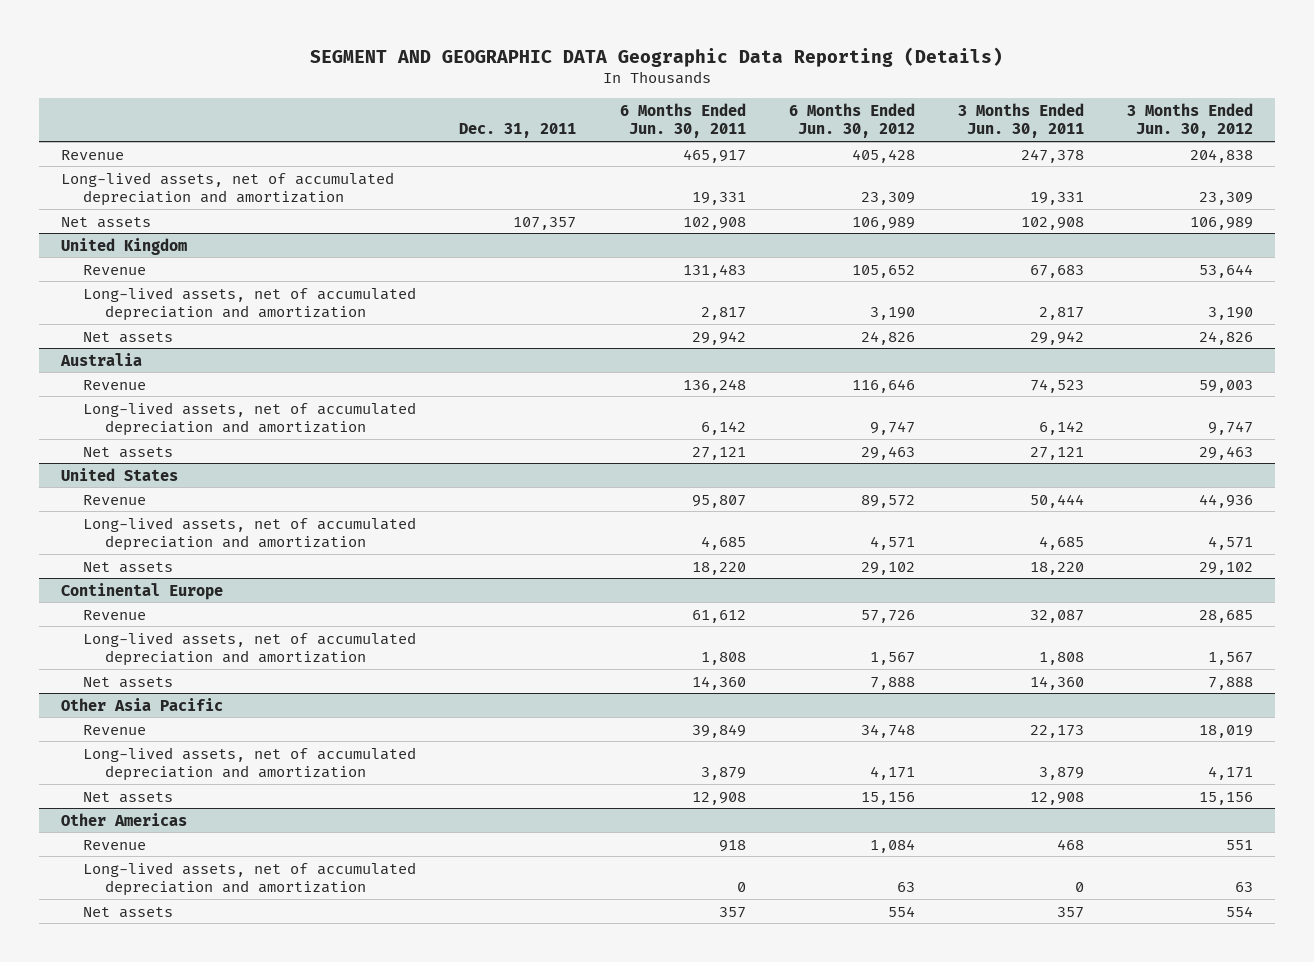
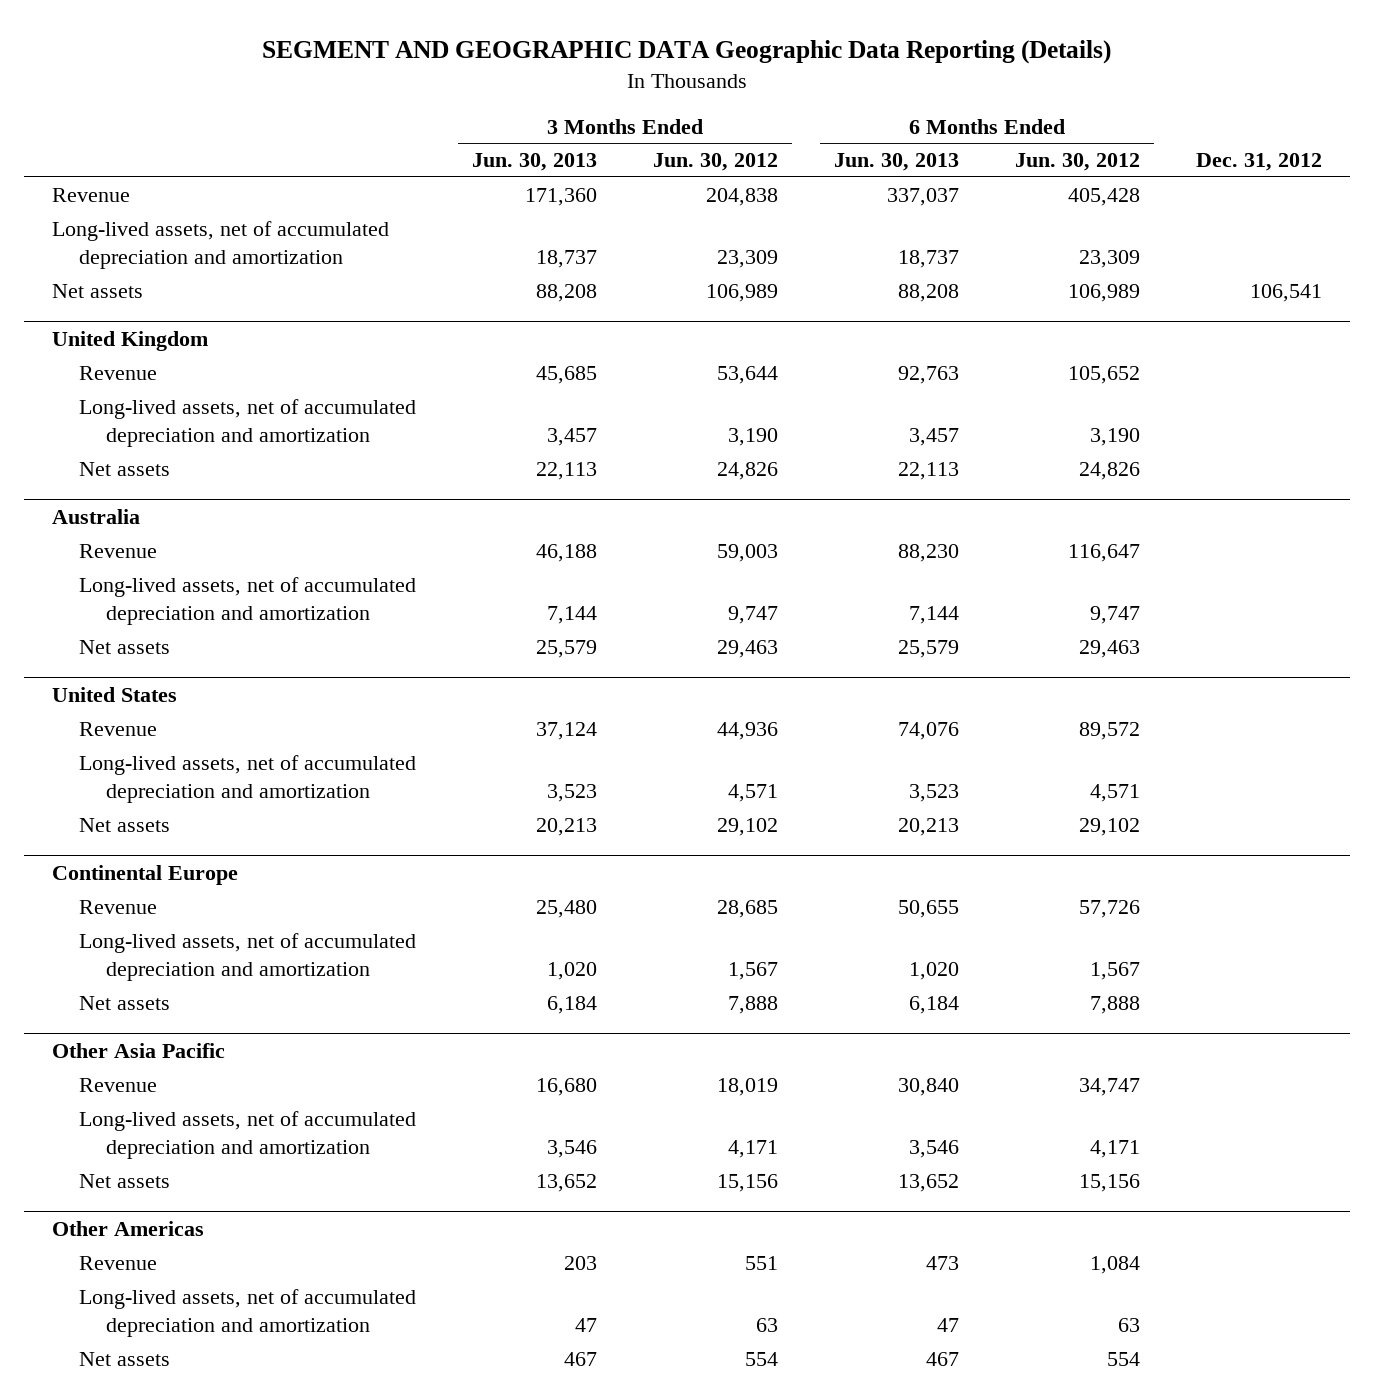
[459,123,577,139] Dec. 31, 2011 -> none
[619,102,746,139] 6 Months Ended Jun. 30, 2011 -> none
[958,102,1085,139] 3 Months Ended Jun. 30, 2011 -> none
none -> [471,153,597,172] Jun. 30, 2013
none -> [833,153,959,172] Jun. 30, 2013
none -> [1195,153,1322,172] Dec. 31, 2012
[851,378,915,393] 116,646 -> [1067,543,1140,562] 116,647
[860,723,915,738] 34,748 -> [1078,1077,1140,1096] 34,747

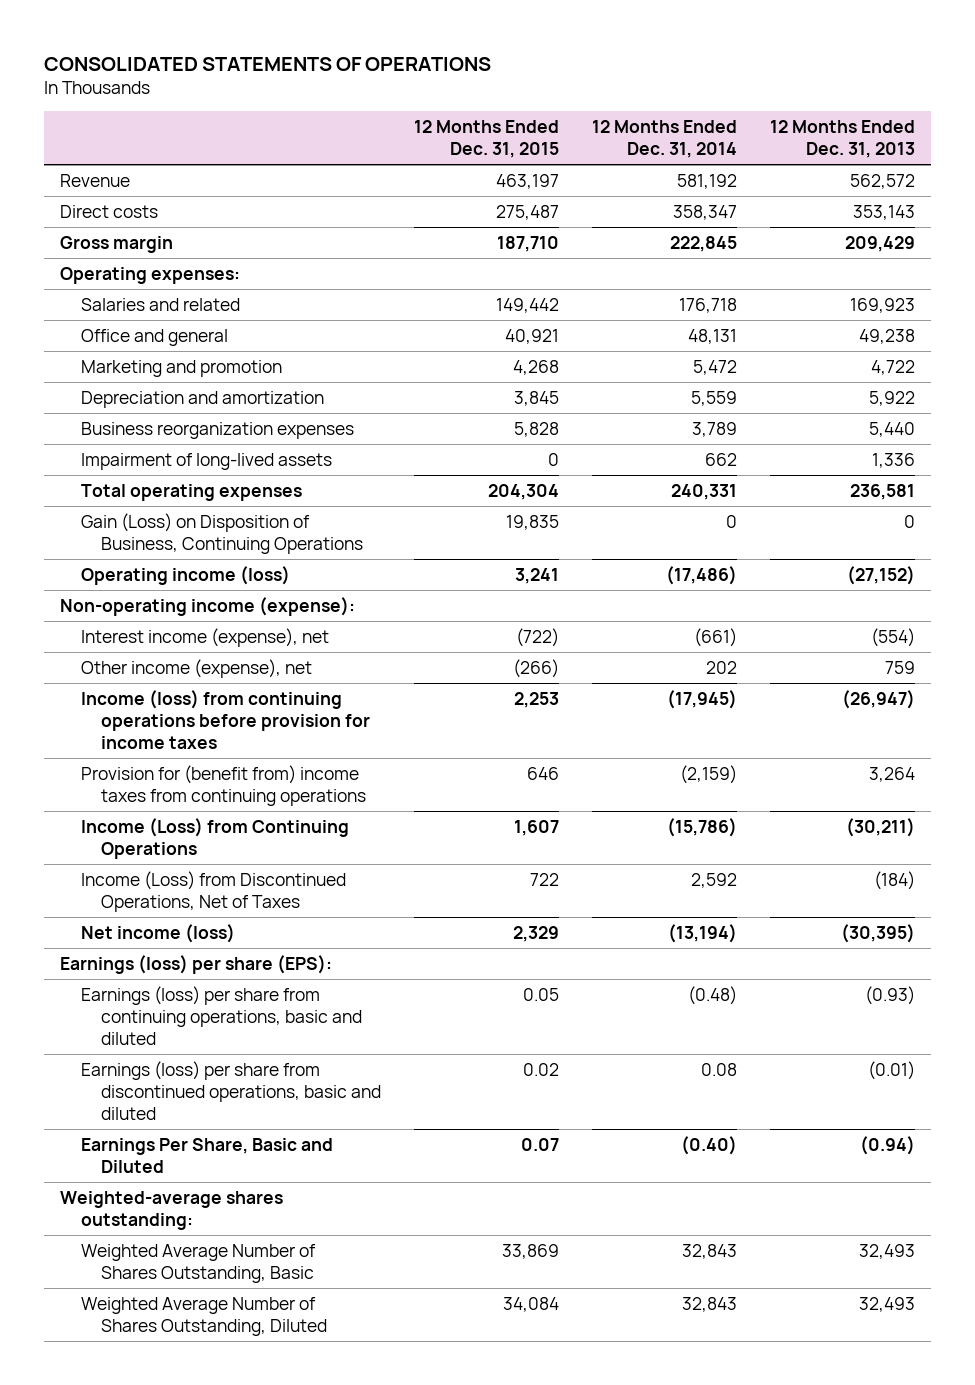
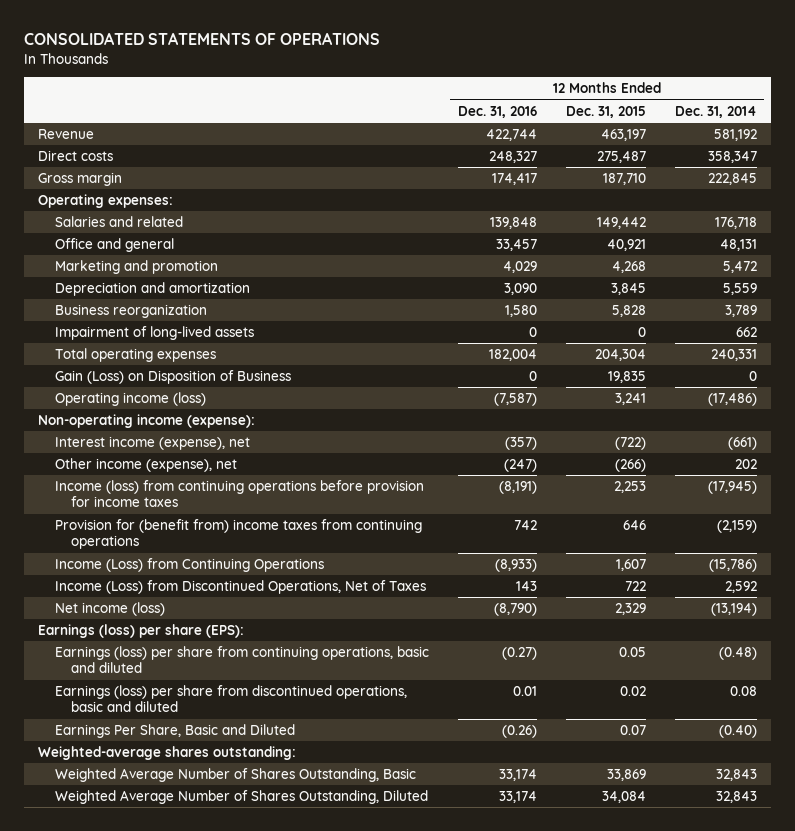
[769,120,915,158] 12 Months Ended Dec. 31, 2013 -> none
none -> [457,105,537,118] Dec. 31, 2016
[80,421,354,439] Business reorganization expenses -> [54,304,207,319] Business reorganization
[80,512,363,554] Gain (Loss) on Disposition of Business, Continuing Operations -> [54,370,291,385] Gain (Loss) on Disposition of Business

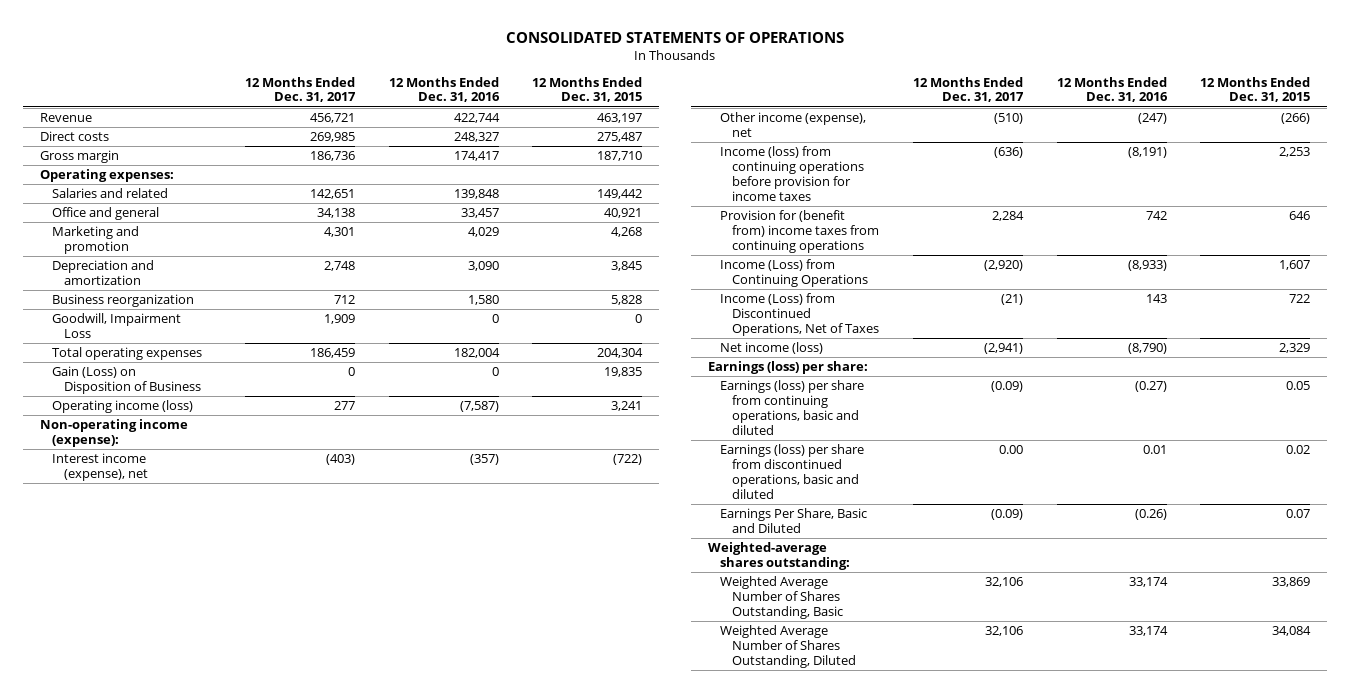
[674,105,757,118] Dec. 31, 2014 -> none
none -> [244,76,356,103] 12 Months Ended Dec. 31, 2017
[54,326,254,341] Impairment of long-lived assets -> none
none -> [51,313,181,338] Goodwill, Impairment Loss
[38,624,245,639] Earnings (loss) per share (EPS): -> [707,361,868,375] Earnings (loss) per share:

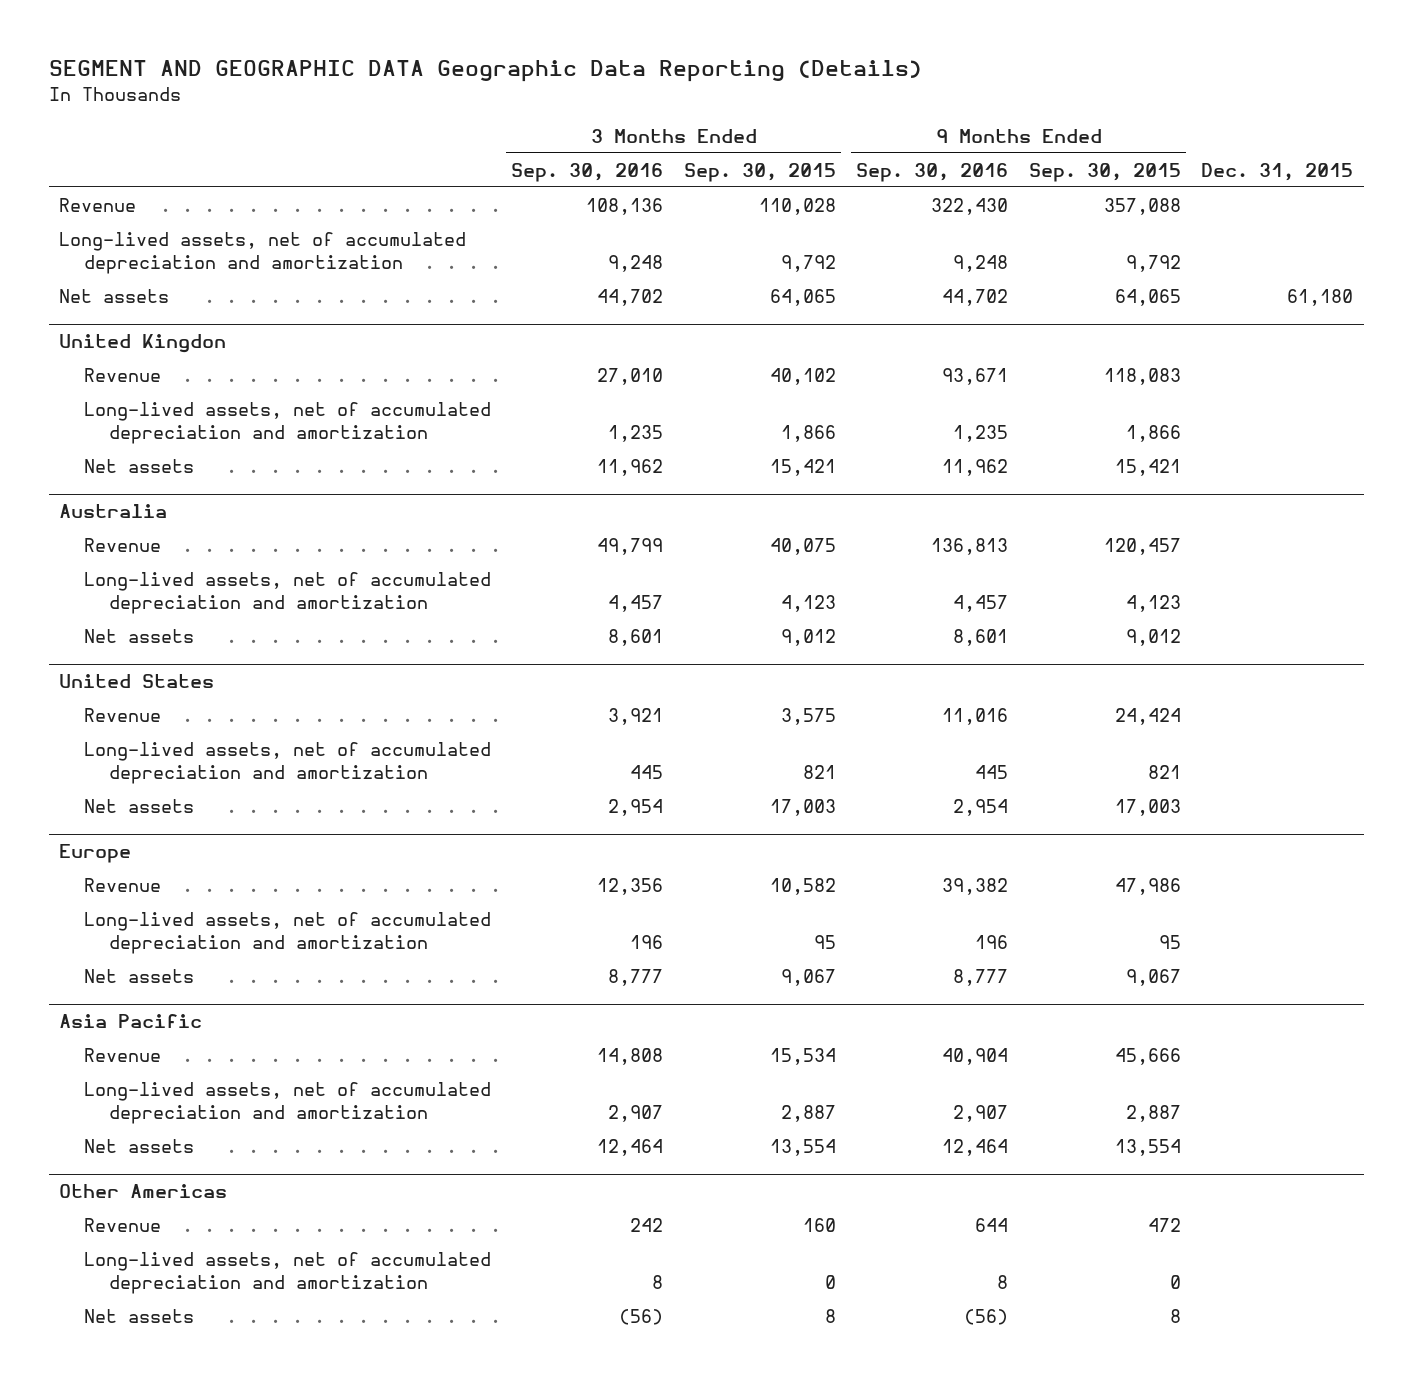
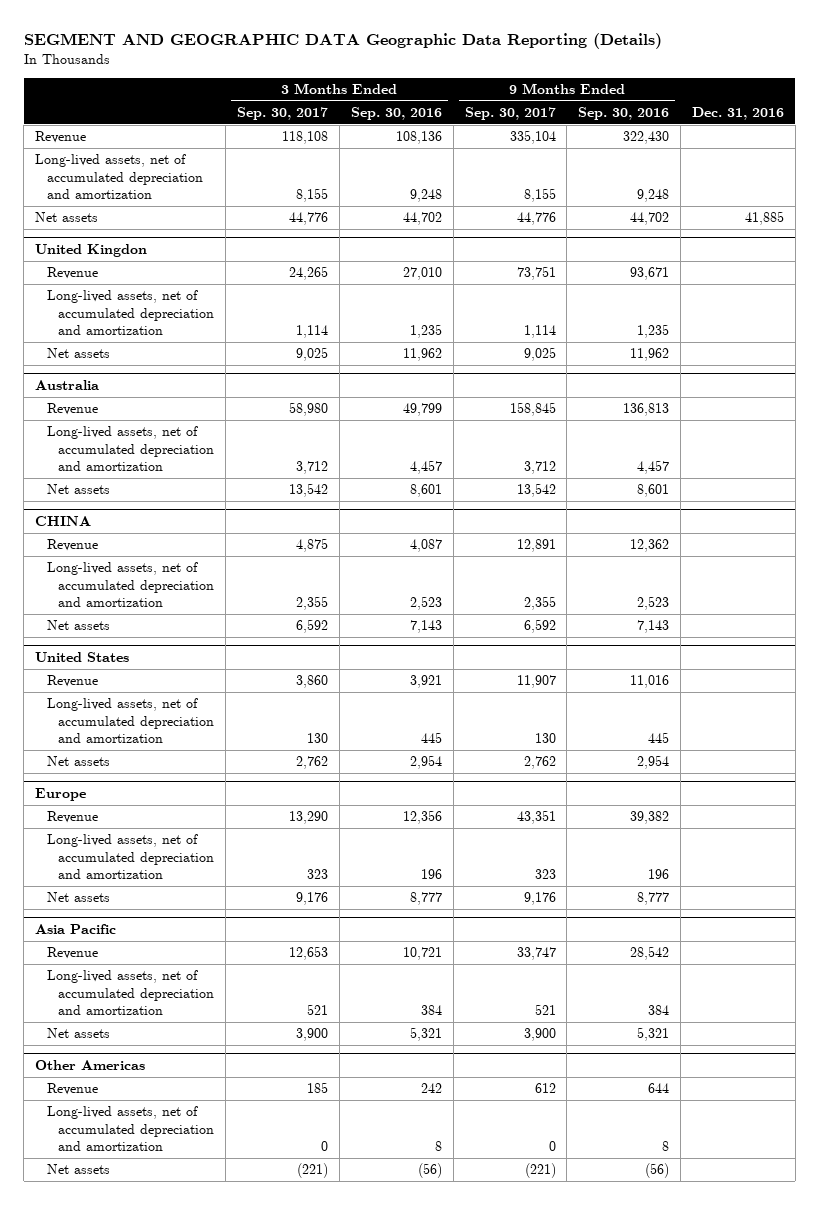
[683,162,836,182] Sep. 30, 2015 -> none
[1028,162,1181,182] Sep. 30, 2015 -> none
[1201,162,1354,181] Dec. 31, 2015 -> none
none -> [237,106,329,120] Sep. 30, 2017
none -> [464,106,556,120] Sep. 30, 2017
none -> [692,106,785,120] Dec. 31, 2016
none -> [35,516,92,527] CHINA
none -> [46,539,98,552] Revenue
none -> [46,562,215,608] Long-lived assets, net of accumulated depreciation and amortization
none -> [46,620,110,631] Net assets
[597,1047,664,1065] 14,808 -> [402,947,442,961] 10,721
[942,1047,1009,1065] 40,904 -> [630,946,670,961] 28,542
[608,1104,664,1122] 2,907 -> [420,1005,442,1016] 384
[953,1104,1009,1122] 2,907 -> [648,1005,670,1016] 384
[597,1138,664,1156] 12,464 -> [409,1027,442,1042] 5,321
[942,1138,1009,1156] 12,464 -> [637,1027,670,1042] 5,321

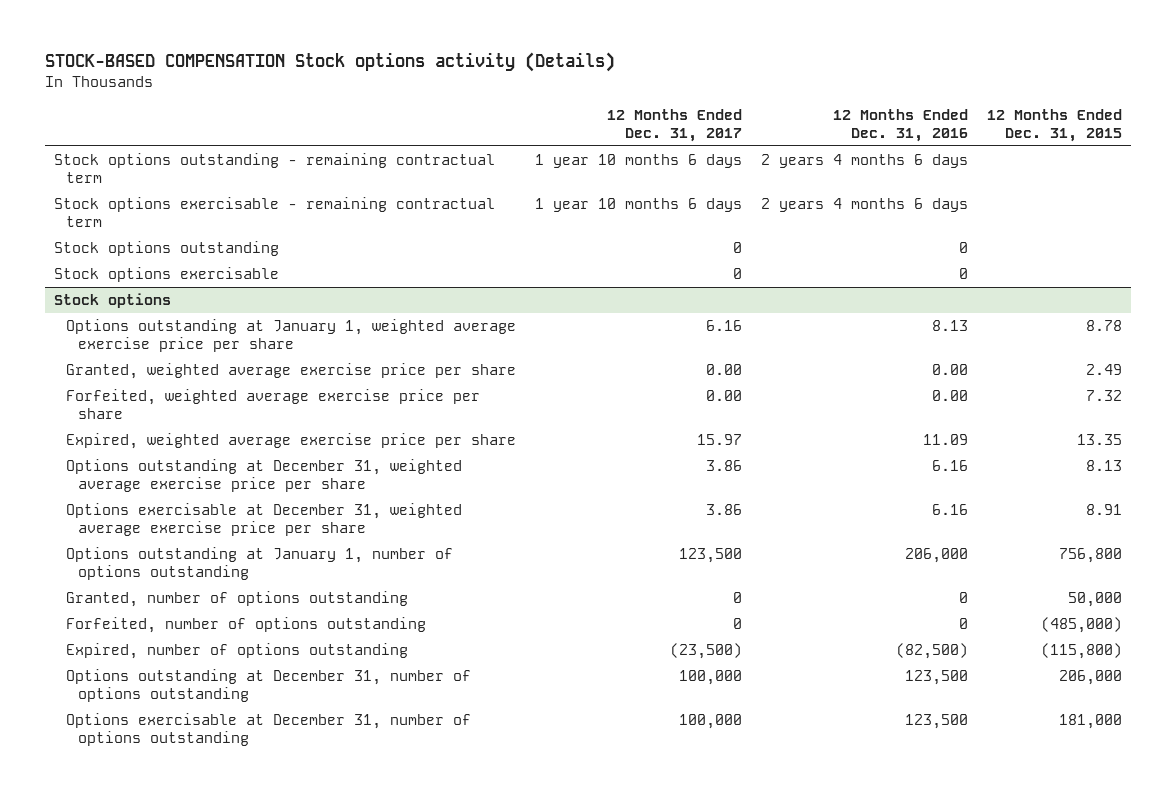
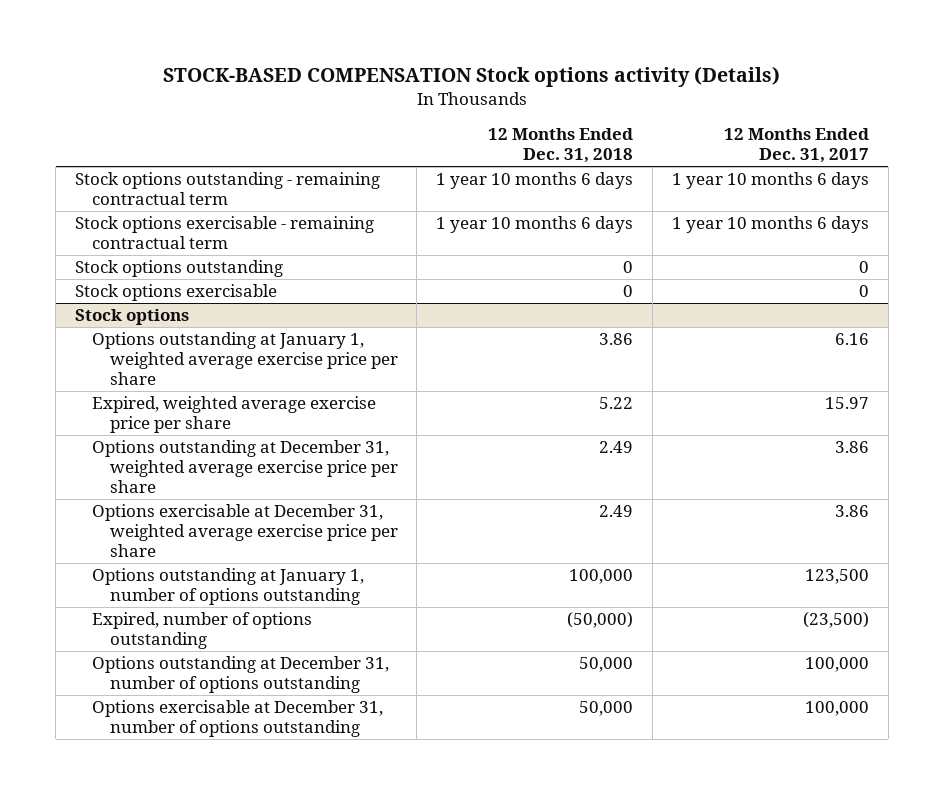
[833,108,969,143] 12 Months Ended Dec. 31, 2016 -> none
[987,108,1123,143] 12 Months Ended Dec. 31, 2015 -> none
none -> [488,128,634,164] 12 Months Ended Dec. 31, 2018
[66,362,517,379] Granted, weighted average exercise price per share -> none
[66,388,481,420] Forfeited, weighted average exercise price per share -> none
[66,590,409,607] Granted, number of options outstanding -> none
[66,616,427,633] Forfeited, number of options outstanding -> none

